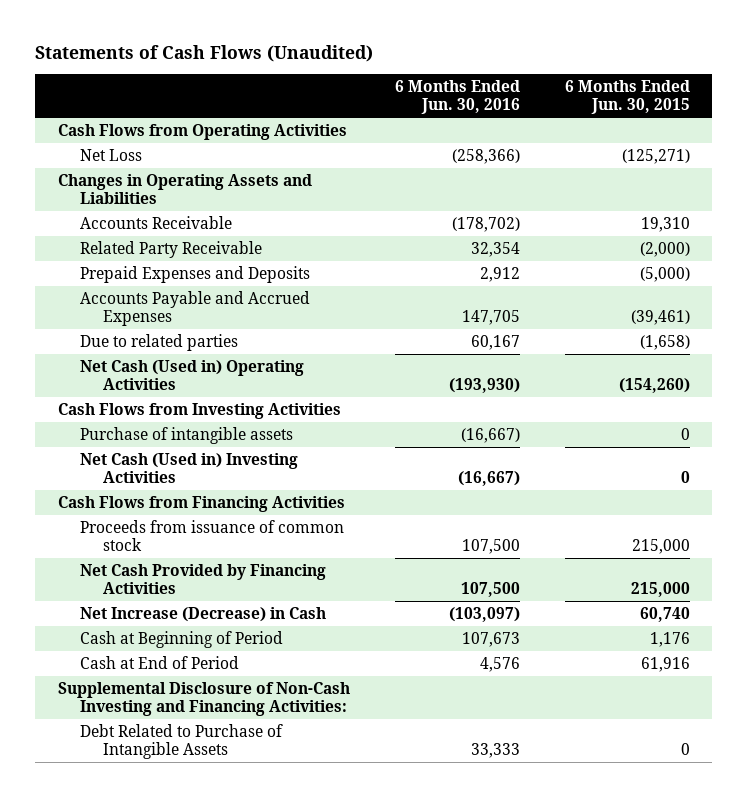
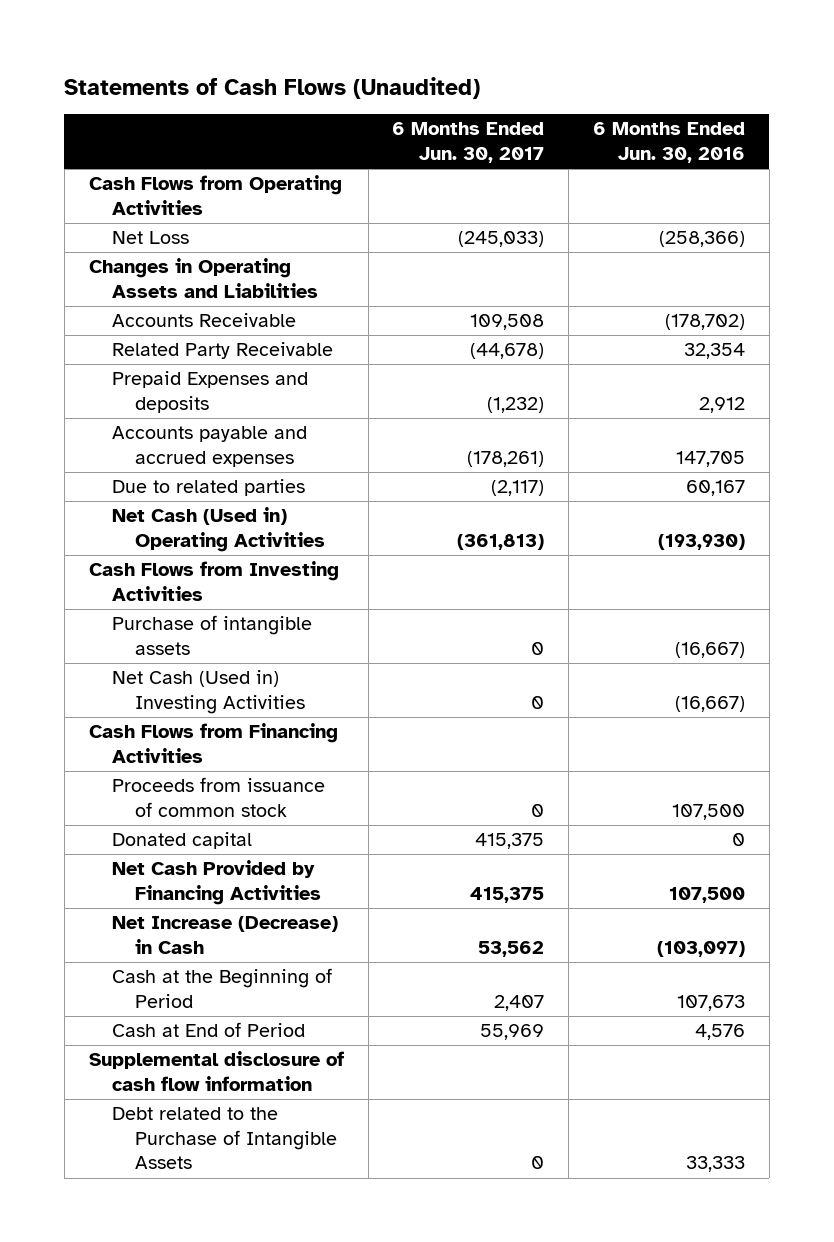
[564,80,690,115] 6 Months Ended Jun. 30, 2015 -> none
none -> [392,122,545,163] 6 Months Ended Jun. 30, 2017
[80,265,311,283] Prepaid Expenses and Deposits -> [111,371,308,413] Prepaid Expenses and deposits
[80,290,311,327] Accounts Payable and Accrued Expenses -> [111,426,307,467] Accounts payable and accrued expenses
none -> [111,832,252,850] Donated capital
[80,630,284,648] Cash at Beginning of Period -> [111,968,332,1008] Cash at the Beginning of Period
[57,681,350,717] Supplemental Disclosure of Non-Cash Investing and Financing Activities: -> none
none -> [88,1051,344,1091] Supplemental disclosure of cash flow information
[80,723,284,760] Debt Related to Purchase of Intangible Assets -> [111,1107,337,1170] Debt related to the Purchase of Intangible Assets

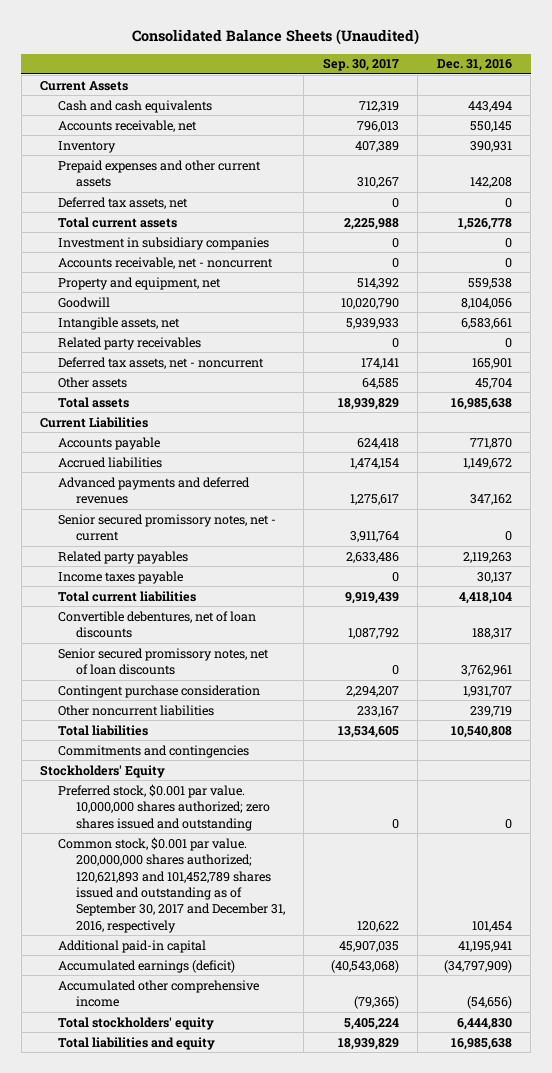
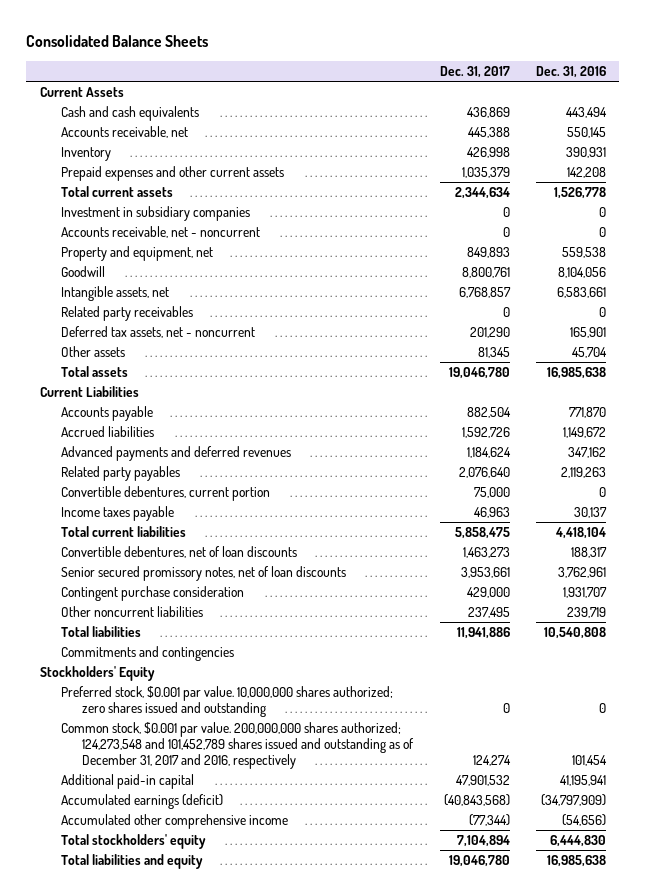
[131,29,419,46] Consolidated Balance Sheets (Unaudited) -> [26,35,209,48] Consolidated Balance Sheets
[322,58,399,72] Sep. 30, 2017 -> none
none -> [439,65,510,78] Dec. 31, 2017
[58,196,189,209] Deferred tax assets, net -> none
[58,513,277,542] Senior secured promissory notes, net - current -> none
none -> [61,486,271,502] Convertible debentures, current portion
[58,836,286,933] Common stock, $0.001 par value. 200,000,000 shares authorized; 120,621,893 and 101,452,789 shares issued and outstanding as of September 30, 2017 and December 31, 2016, respectively -> [61,722,415,769] Common stock, $0.001 par value. 200,000,000 shares authorized; 124,273,548 and 101,452,789 shares issued and outstanding as of December 31, 2017 and 2016, respectively

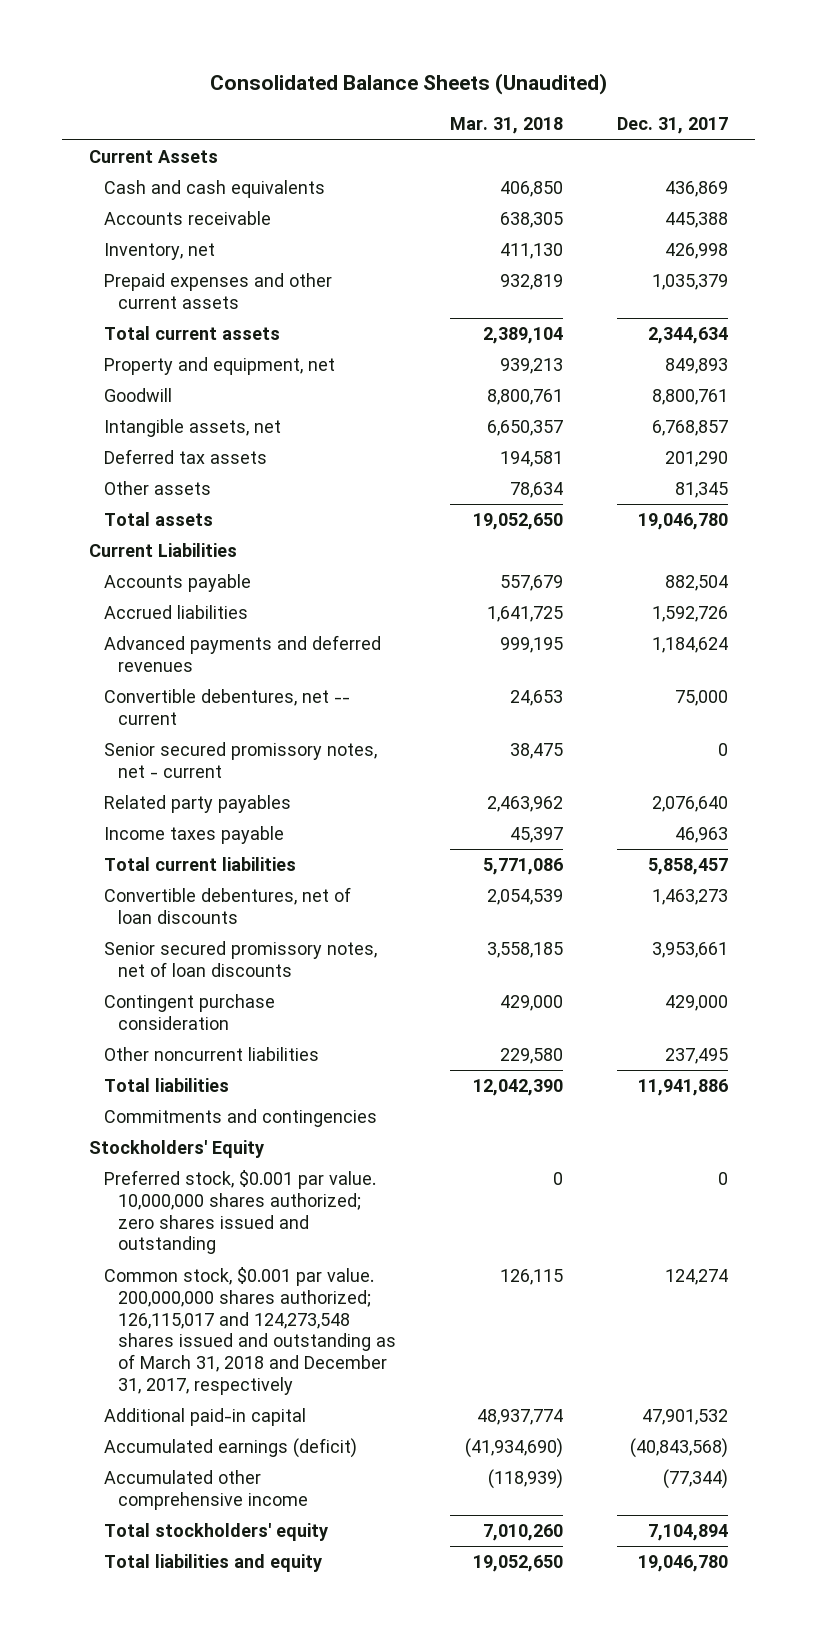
[26,35,209,48] Consolidated Balance Sheets -> [209,73,607,96] Consolidated Balance Sheets (Unaudited)
[535,65,606,78] Dec. 31, 2016 -> none
none -> [450,117,564,135] Mar. 31, 2018
[61,126,189,139] Accounts receivable, net -> [103,211,271,226] Accounts receivable
[61,147,112,162] Inventory -> [103,243,215,261] Inventory, net
[61,206,251,222] Investment in subsidiary companies -> none
[61,226,261,239] Accounts receivable, net - noncurrent -> none
[61,306,194,322] Related party receivables -> none
[61,326,256,339] Deferred tax assets, net - noncurrent -> [103,449,267,465] Deferred tax assets
none -> [103,689,350,725] Convertible debentures, net -- current
none -> [103,742,377,778] Senior secured promissory notes, net - current
[61,486,271,502] Convertible debentures, current portion -> none
[454,527,510,540] 5,858,475 -> [648,858,729,876] 5,858,457
[61,722,415,769] Common stock, $0.001 par value. 200,000,000 shares authorized; 124,273,548 and 101,452,789 shares issued and outstanding as of December 31, 2017 and 2016, respectively -> [103,1267,397,1395] Common stock, $0.001 par value. 200,000,000 shares authorized; 126,115,017 and 124,273,548 shares issued and outstanding as of March 31, 2018 and December 31, 2017, respectively

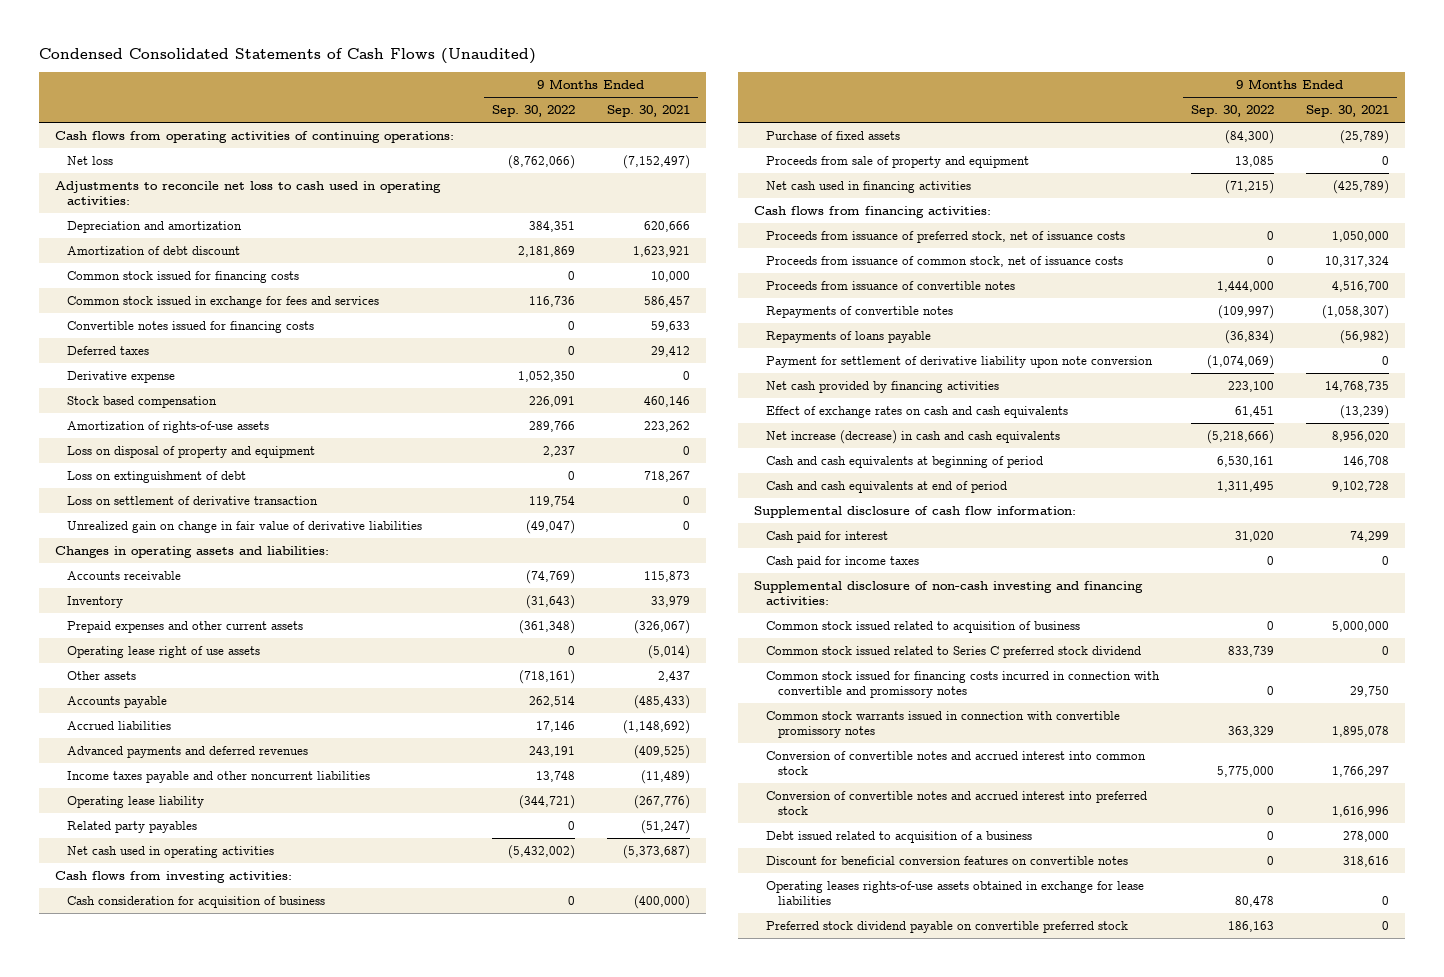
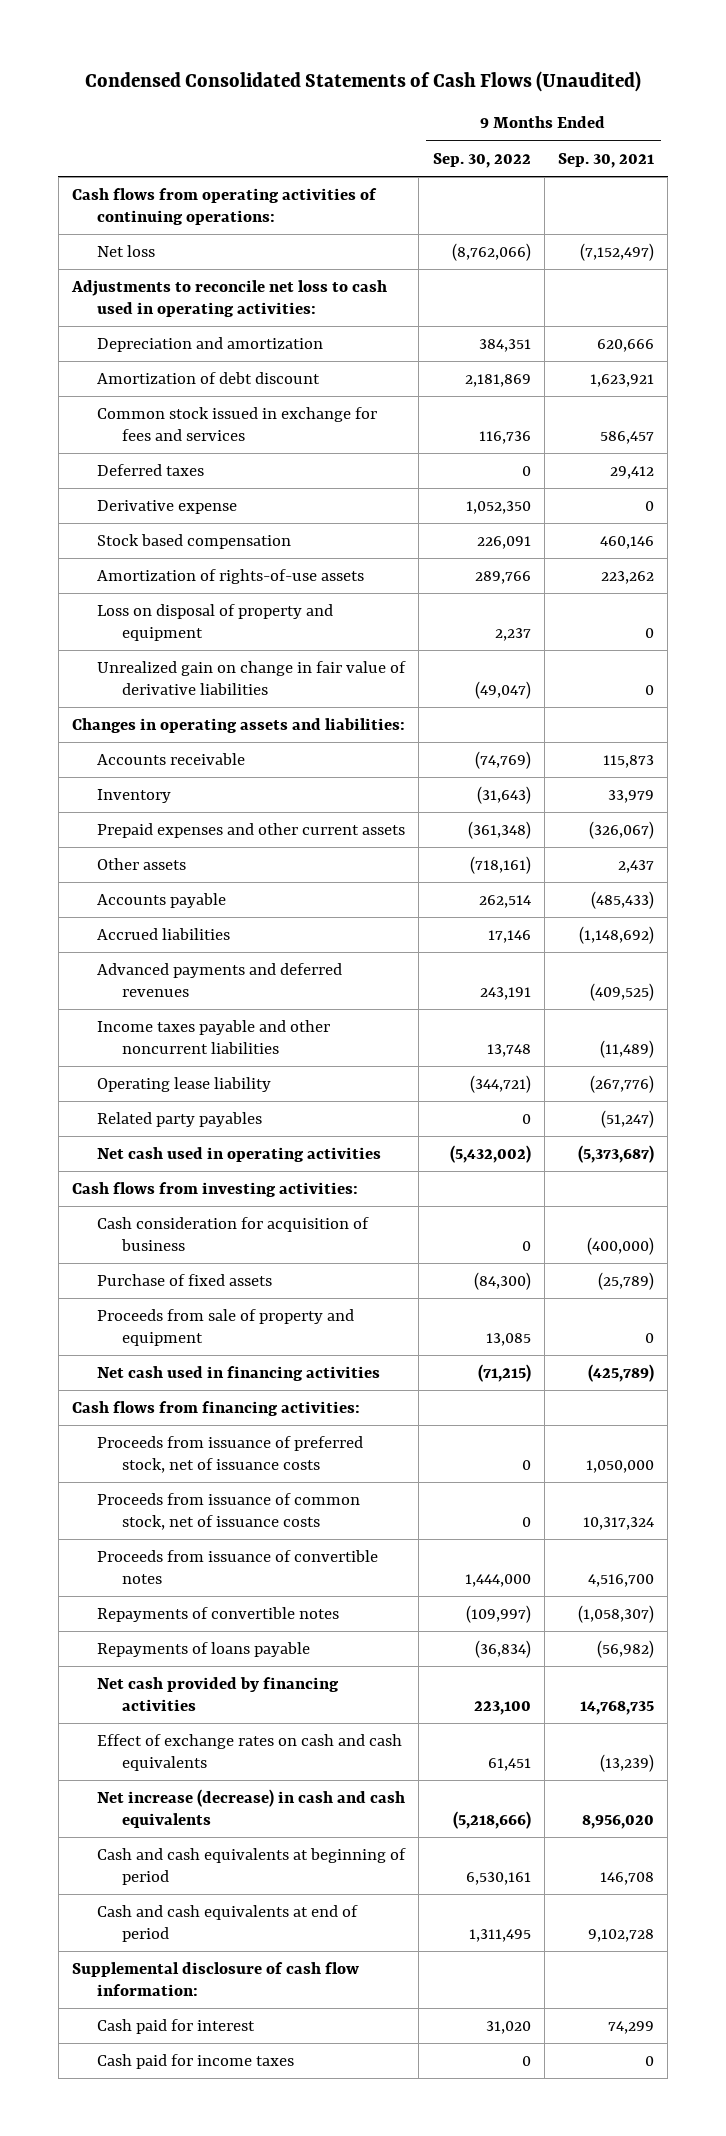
[66,271,299,284] Common stock issued for financing costs -> none
[66,321,314,334] Convertible notes issued for financing costs -> none
[66,471,246,484] Loss on extinguishment of debt -> none
[66,496,318,506] Loss on settlement of derivative transaction -> none
[66,646,260,659] Operating lease right of use assets -> none
[766,356,1154,369] Payment for settlement of derivative liability upon note conversion -> none
[754,581,1144,606] Supplemental disclosure of non-cash investing and financing activities: -> none
[766,621,1081,634] Common stock issued related to acquisition of business -> none
[766,646,1142,659] Common stock issued related to Series C preferred stock dividend -> none
[766,671,1161,699] Common stock issued for financing costs incurred in connection with convertible and promissory notes -> none
[766,711,1121,739] Common stock warrants issued in connection with convertible promissory notes -> none
[766,751,1147,776] Conversion of convertible notes and accrued interest into common stock -> none
[766,791,1148,816] Conversion of convertible notes and accrued interest into preferred stock -> none
[766,831,1033,844] Debt issued related to acquisition of a business -> none
[766,856,1129,866] Discount for beneficial conversion features on convertible notes -> none
[766,881,1145,906] Operating leases rights-of-use assets obtained in exchange for lease liabilities -> none
[766,921,1129,934] Preferred stock dividend payable on convertible preferred stock -> none

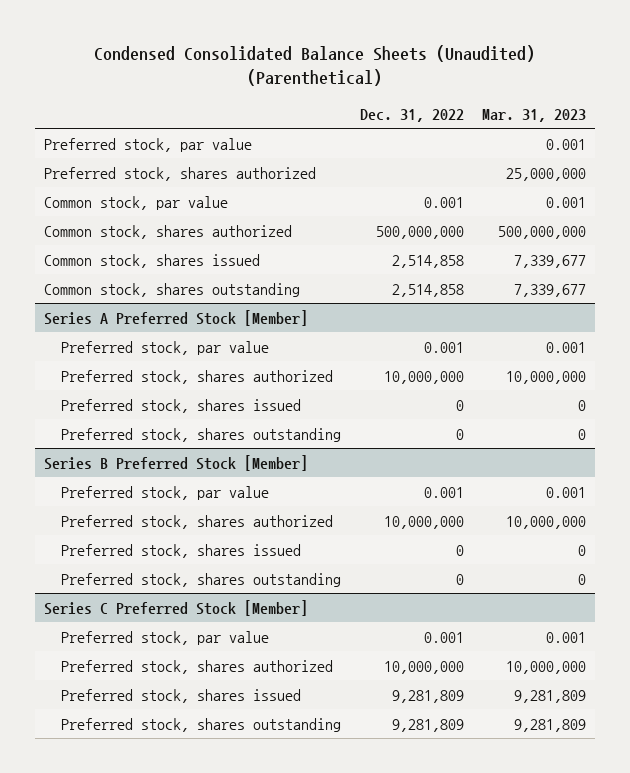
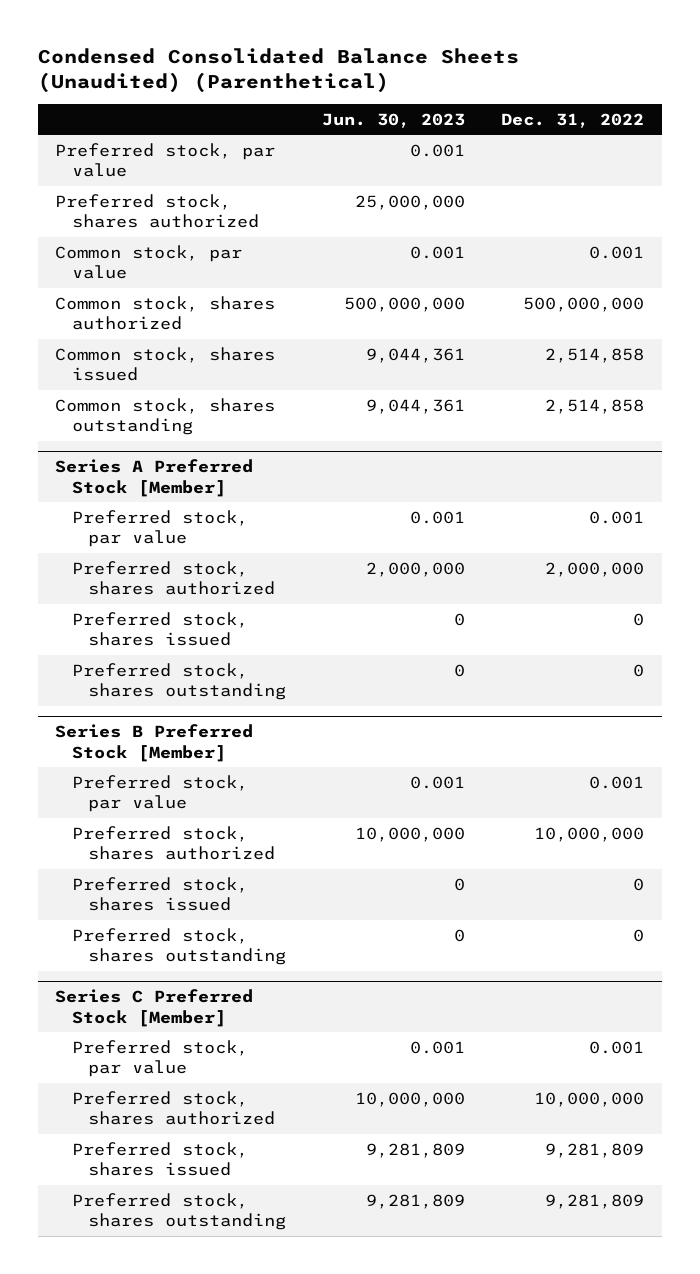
[482,108,587,122] Mar. 31, 2023 -> none
none -> [322,112,466,128] Jun. 30, 2023
[383,370,464,384] 10,000,000 -> [545,561,645,577] 2,000,000

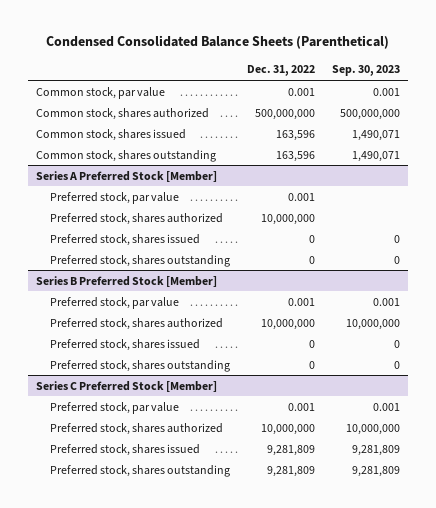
[37,47,519,93] Condensed Consolidated Balance Sheets (Unaudited) (Parenthetical) -> [45,35,389,50] Condensed Consolidated Balance Sheets (Parenthetical)
[322,112,466,128] Jun. 30, 2023 -> none
none -> [331,65,400,77] Sep. 30, 2023
[55,142,276,178] Preferred stock, par value -> none
[55,193,259,229] Preferred stock, shares authorized -> none
[545,347,645,363] 2,514,858 -> [275,129,315,141] 163,596
[545,398,645,414] 2,514,858 -> [275,150,315,162] 163,596
[545,561,645,577] 2,000,000 -> [260,213,315,225] 10,000,000

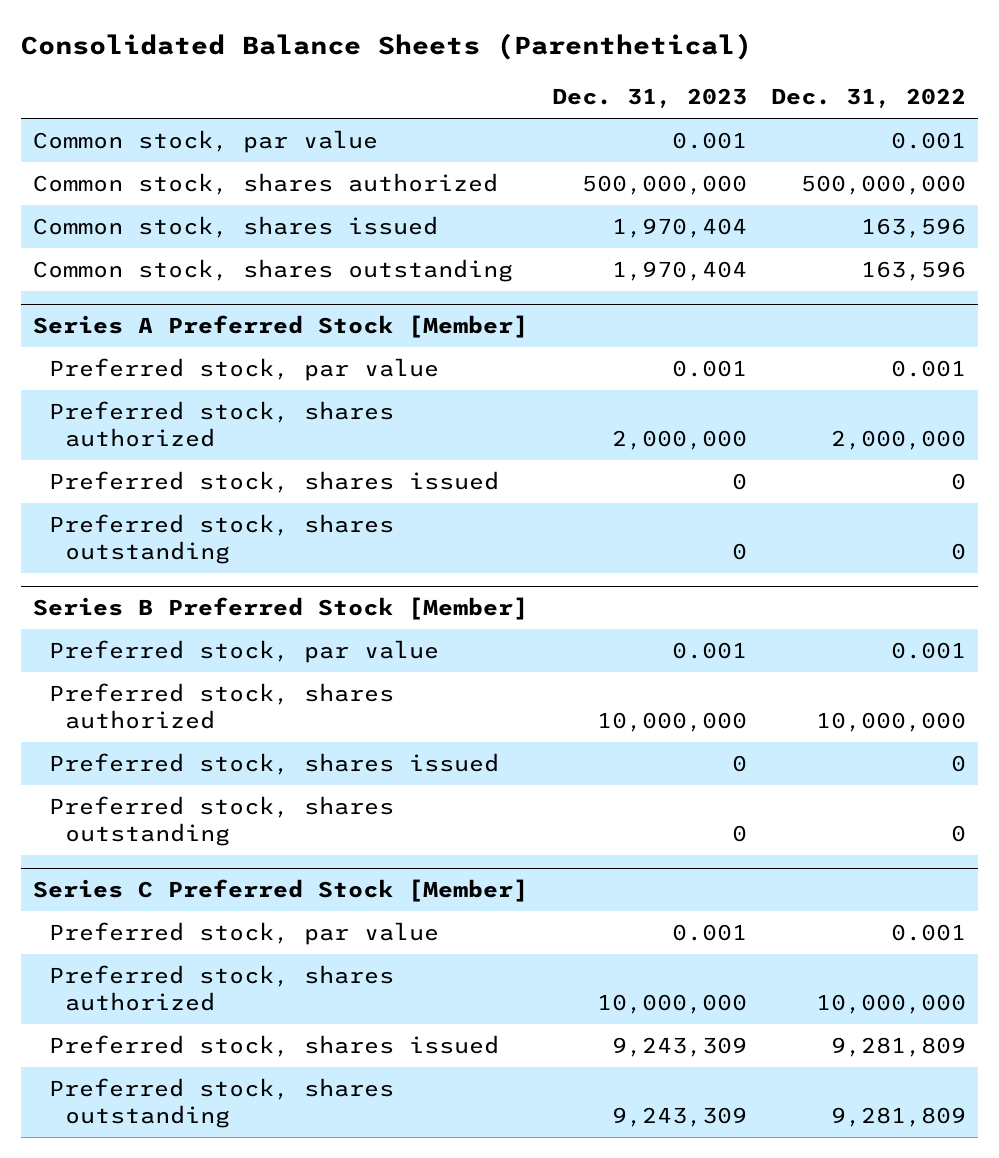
[45,35,389,50] Condensed Consolidated Balance Sheets (Parenthetical) -> [21,33,753,61] Consolidated Balance Sheets (Parenthetical)
[331,65,400,77] Sep. 30, 2023 -> none
none -> [551,88,747,109] Dec. 31, 2023
[260,213,315,225] 10,000,000 -> [830,429,966,450] 2,000,000

